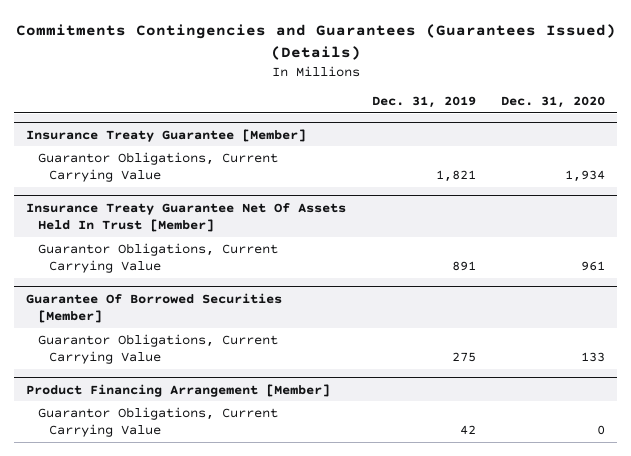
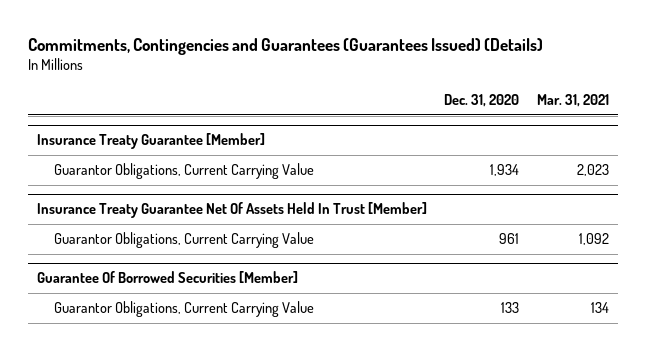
[15,24,616,60] Commitments Contingencies and Guarantees (Guarantees Issued) (Details) -> [27,37,543,55] Commitments, Contingencies and Guarantees (Guarantees Issued) (Details)
[371,96,476,109] Dec. 31, 2019 -> none
none -> [537,94,610,108] Mar. 31, 2021
[26,383,331,397] Product Financing Arrangement [Member] -> none
[37,406,278,438] Guarantor Obligations, Current Carrying Value -> none

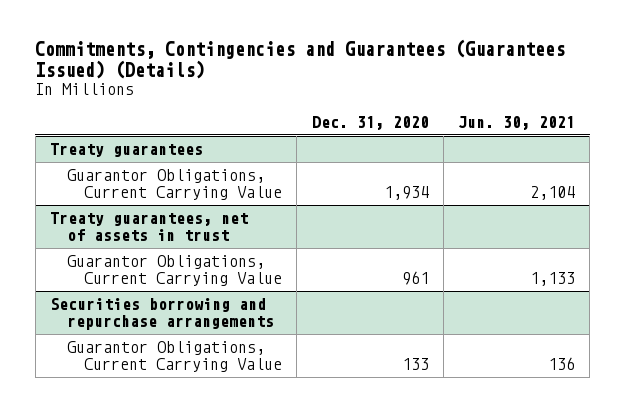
[537,94,610,108] Mar. 31, 2021 -> none
none -> [457,115,575,130] Jun. 30, 2021
[36,133,265,150] Insurance Treaty Guarantee [Member] -> [49,143,203,158] Treaty guarantees
[36,202,427,219] Insurance Treaty Guarantee Net Of Assets Held In Trust [Member] -> [49,212,248,242] Treaty guarantees, net of assets in trust
[36,271,298,284] Guarantee Of Borrowed Securities [Member] -> [49,298,274,331] Securities borrowing and repurchase arrangements

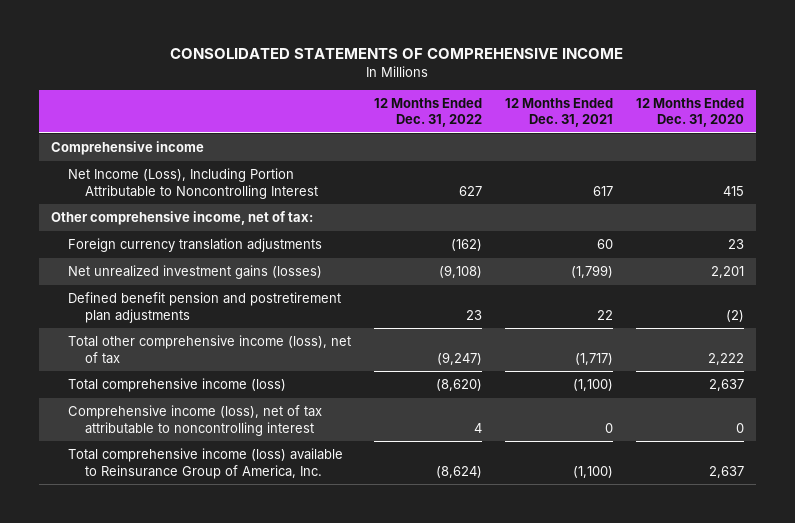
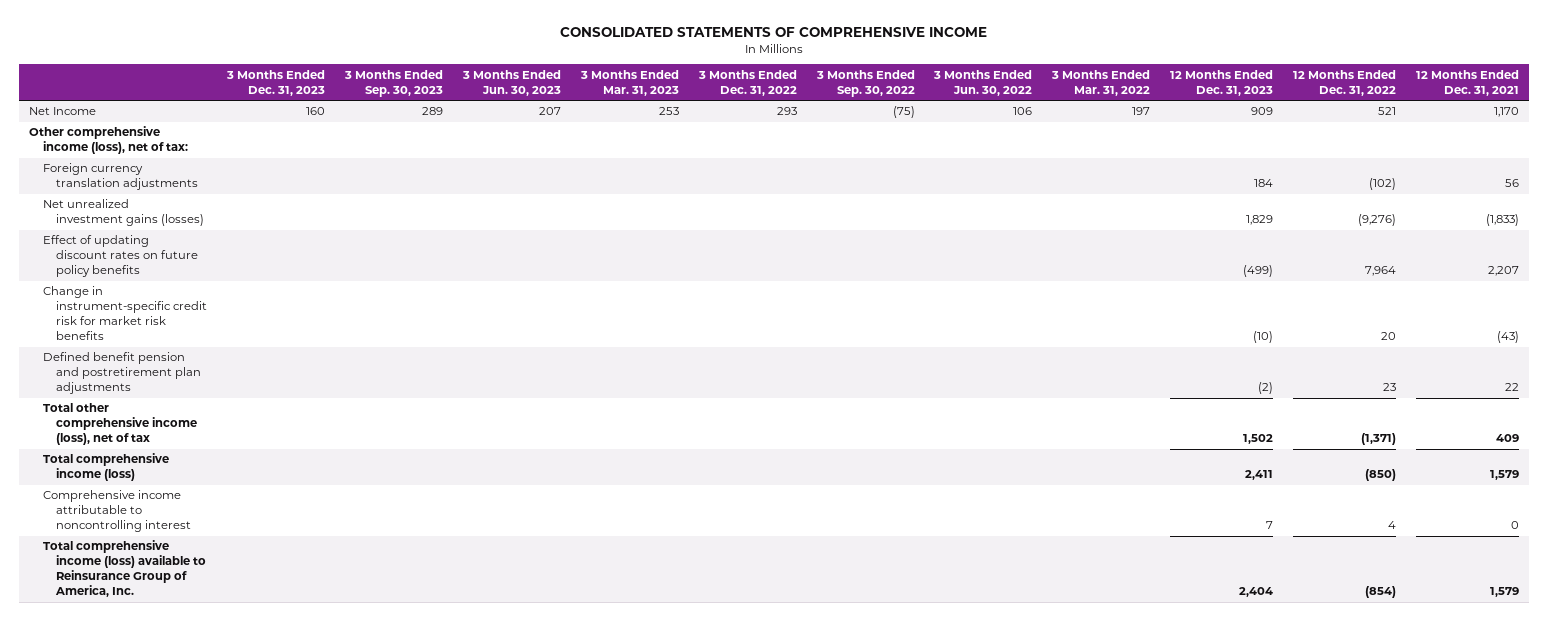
[636,97,745,128] 12 Months Ended Dec. 31, 2020 -> none
none -> [226,69,326,96] 3 Months Ended Dec. 31, 2023
none -> [344,69,444,97] 3 Months Ended Sep. 30, 2023
none -> [462,69,562,96] 3 Months Ended Jun. 30, 2023
none -> [579,69,679,96] 3 Months Ended Mar. 31, 2023
none -> [697,69,797,96] 3 Months Ended Dec. 31, 2022
none -> [815,69,915,97] 3 Months Ended Sep. 30, 2022
none -> [933,69,1033,96] 3 Months Ended Jun. 30, 2022
none -> [1051,69,1151,96] 3 Months Ended Mar. 31, 2022
none -> [1170,69,1274,96] 12 Months Ended Dec. 31, 2023
[50,140,204,155] Comprehensive income -> none
[67,167,318,199] Net Income (Loss), Including Portion Attributable to Noncontrolling Interest -> [29,107,97,116] Net Income
[458,185,482,196] 627 -> [1377,107,1396,116] 521
[592,185,613,196] 617 -> [1493,107,1519,118] 1,170
[50,210,313,225] Other comprehensive income, net of tax: -> [29,126,188,155] Other comprehensive income (loss), net of tax:
[450,238,482,251] (162) -> [1368,178,1396,191] (102)
[596,238,613,249] 60 -> [1504,179,1519,188] 56
[438,264,482,278] (9,108) -> [1357,214,1396,227] (9,276)
[570,264,613,278] (1,799) -> [1485,214,1519,227] (1,833)
none -> [42,235,199,278] Effect of updating discount rates on future policy benefits
none -> [42,286,208,341] Change in instrument-specific credit risk for market risk benefits
[436,351,482,365] (9,247) -> [1360,433,1396,446] (1,371)
[574,352,613,365] (1,717) -> [1495,434,1519,443] 409
[435,378,482,391] (8,620) -> [1364,469,1396,482] (850)
[572,378,613,391] (1,100) -> [1489,470,1519,481] 1,579
[67,404,322,436] Comprehensive income (loss), net of tax attributable to noncontrolling interest -> [42,490,192,533] Comprehensive income attributable to noncontrolling interest
[435,465,482,478] (8,624) -> [1364,586,1396,599] (854)
[572,465,613,478] (1,100) -> [1489,587,1519,598] 1,579

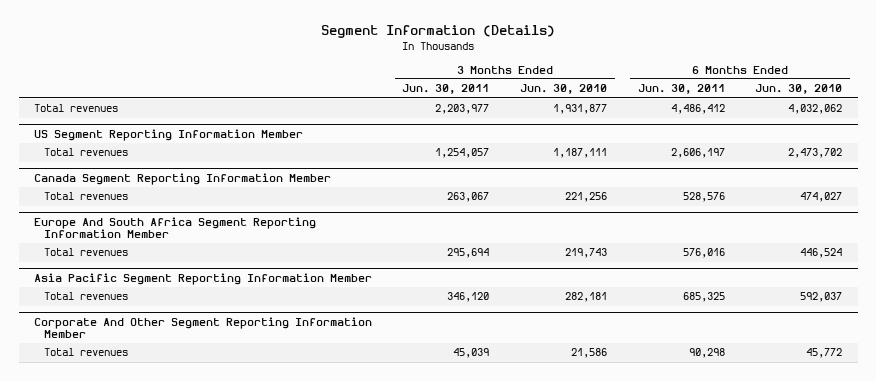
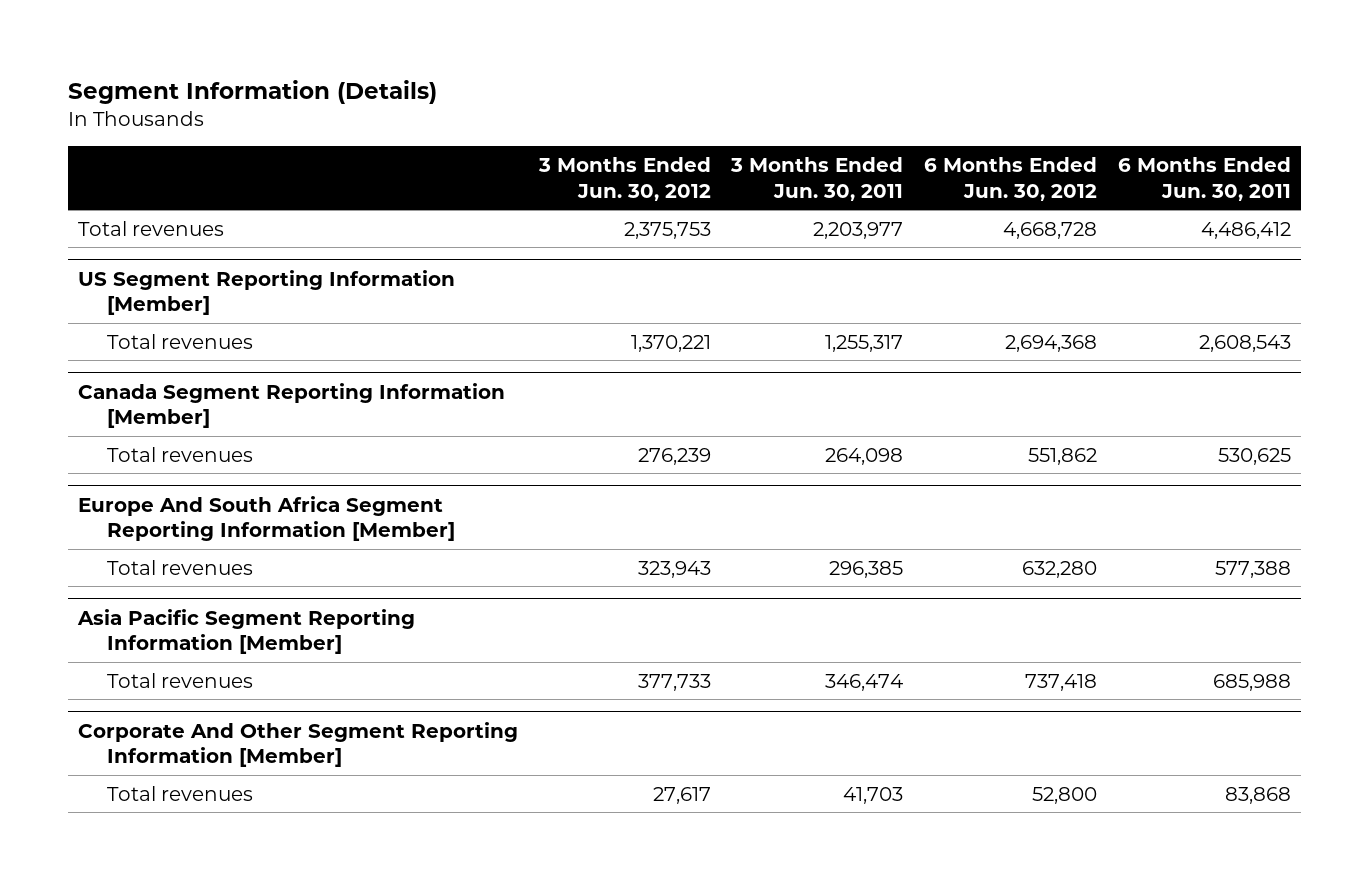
[520,84,608,95] Jun. 30, 2010 -> none
[755,84,843,95] Jun. 30, 2010 -> none
none -> [537,156,711,201] 3 Months Ended Jun. 30, 2012
none -> [924,156,1098,201] 6 Months Ended Jun. 30, 2012
[33,128,303,141] US Segment Reporting Information Member -> [77,269,455,316] US Segment Reporting Information [Member]
[435,148,490,159] 1,254,057 -> [825,334,904,352] 1,255,317
[670,148,725,159] 2,606,197 -> [1199,334,1292,352] 2,608,543
[33,172,331,185] Canada Segment Reporting Information Member -> [77,382,505,429] Canada Segment Reporting Information [Member]
[447,192,490,203] 263,067 -> [825,447,904,465] 264,098
[682,192,725,203] 528,576 -> [1218,447,1292,465] 530,625
[33,216,316,239] Europe And South Africa Segment Reporting Information Member -> [77,495,456,542] Europe And South Africa Segment Reporting Information [Member]
[447,248,490,259] 295,694 -> [829,560,904,578] 296,385
[682,248,725,259] 576,016 -> [1215,560,1292,578] 577,388
[33,272,372,285] Asia Pacific Segment Reporting Information Member -> [76,608,415,655] Asia Pacific Segment Reporting Information [Member]
[447,292,490,303] 346,120 -> [825,673,904,691] 346,474
[682,292,725,303] 685,325 -> [1213,673,1292,691] 685,988
[33,316,372,339] Corporate And Other Segment Reporting Information Member -> [77,721,518,768] Corporate And Other Segment Reporting Information [Member]
[453,348,490,359] 45,039 -> [843,786,904,804] 41,703
[688,348,725,359] 90,298 -> [1225,786,1292,804] 83,868

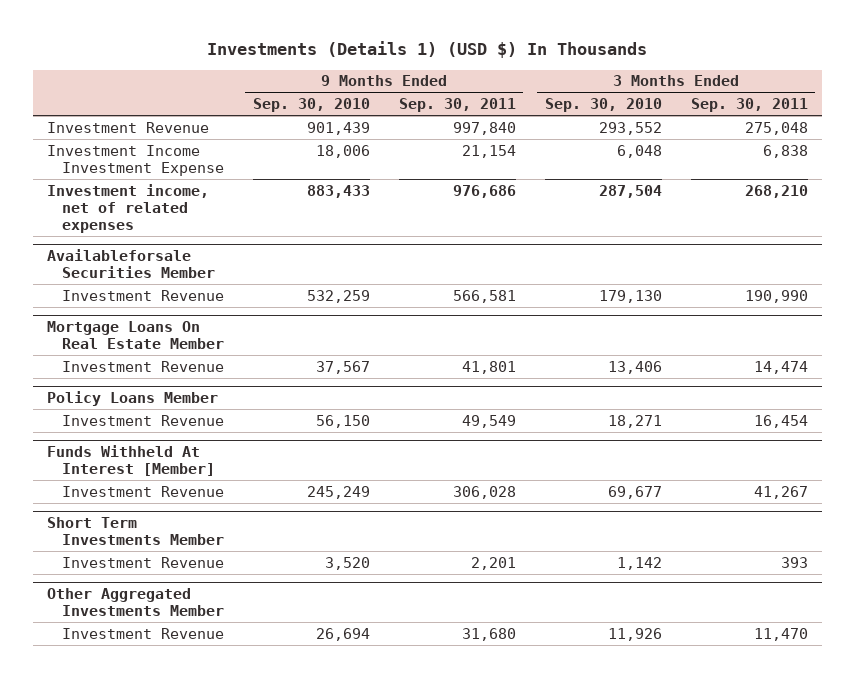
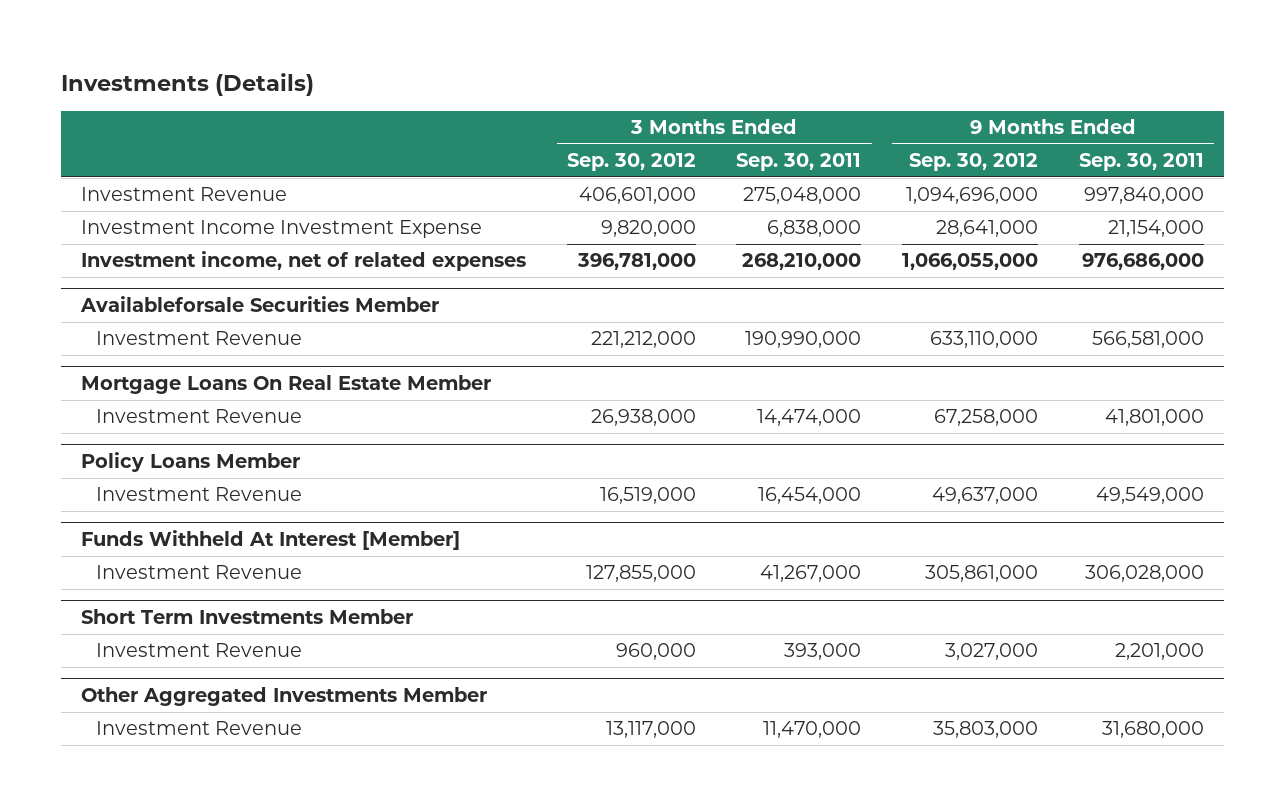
[207,41,648,59] Investments (Details 1) (USD $) In Thousands -> [60,73,314,97] Investments (Details)
[252,98,370,113] Sep. 30, 2010 -> none
[544,98,662,113] Sep. 30, 2010 -> none
none -> [566,153,696,172] Sep. 30, 2012
none -> [909,153,1039,172] Sep. 30, 2012
[452,121,516,135] 997,840 -> [1083,187,1204,205] 997,840,000
[744,121,808,135] 275,048 -> [743,187,862,205] 275,048,000
[461,144,516,158] 21,154 -> [1107,220,1204,238] 21,154,000
[762,144,808,158] 6,838 -> [767,220,862,238] 6,838,000
[452,184,516,198] 976,686 -> [1081,253,1204,271] 976,686,000
[744,184,808,198] 268,210 -> [742,253,862,271] 268,210,000
[452,289,516,303] 566,581 -> [1091,331,1204,349] 566,581,000
[744,289,808,303] 190,990 -> [745,331,862,349] 190,990,000
[461,360,516,374] 41,801 -> [1104,409,1204,427] 41,801,000
[753,360,808,374] 14,474 -> [757,409,862,427] 14,474,000
[461,414,516,428] 49,549 -> [1095,487,1204,505] 49,549,000
[753,414,808,428] 16,454 -> [758,487,862,505] 16,454,000
[452,485,516,499] 306,028 -> [1084,565,1204,583] 306,028,000
[753,485,808,499] 41,267 -> [760,565,862,583] 41,267,000
[470,556,516,570] 2,201 -> [1114,643,1204,661] 2,201,000
[780,556,808,568] 393 -> [784,643,862,661] 393,000
[461,627,516,641] 31,680 -> [1101,721,1204,739] 31,680,000
[753,627,808,641] 11,470 -> [763,721,862,739] 11,470,000

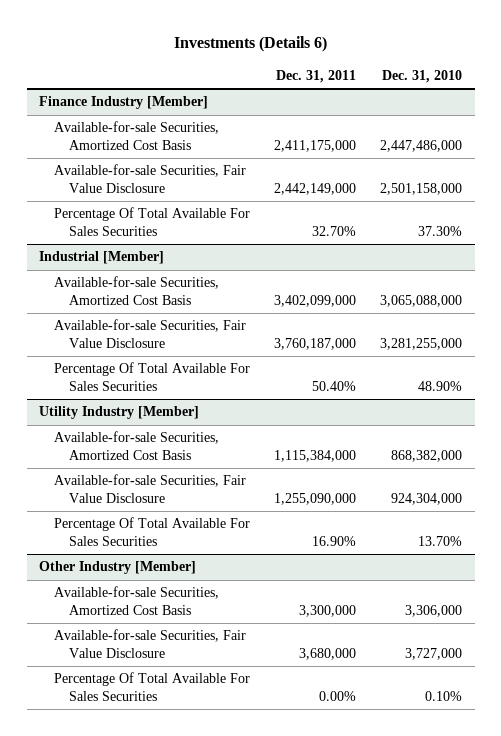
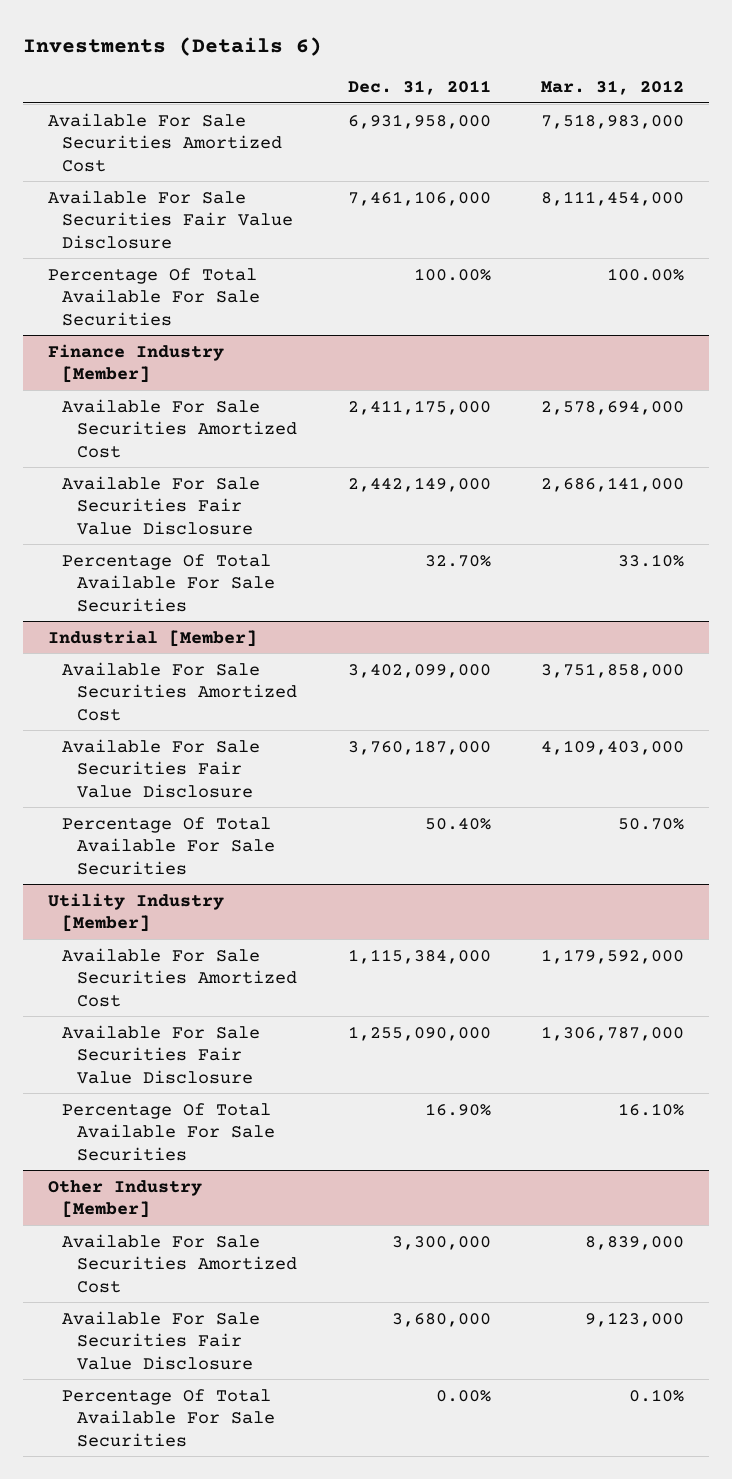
[382,69,463,83] Dec. 31, 2010 -> none
none -> [541,79,685,95] Mar. 31, 2012
none -> [47,112,283,172] Available For Sale Securities Amortized Cost
none -> [47,189,294,249] Available For Sale Securities Fair Value Disclosure
none -> [47,267,261,326] Percentage Of Total Available For Sale Securities
[53,121,219,150] Available-for-sale Securities, Amortized Cost Basis -> [62,398,298,458] Available For Sale Securities Amortized Cost
[53,164,246,193] Available-for-sale Securities, Fair Value Disclosure -> [62,475,261,535] Available For Sale Securities Fair Value Disclosure
[53,207,250,236] Percentage Of Total Available For Sales Securities -> [62,553,276,612] Percentage Of Total Available For Sale Securities
[53,276,219,305] Available-for-sale Securities, Amortized Cost Basis -> [62,661,298,721] Available For Sale Securities Amortized Cost
[53,319,246,348] Available-for-sale Securities, Fair Value Disclosure -> [62,738,261,798] Available For Sale Securities Fair Value Disclosure
[53,362,250,391] Percentage Of Total Available For Sales Securities -> [62,816,276,875] Percentage Of Total Available For Sale Securities
[53,431,219,460] Available-for-sale Securities, Amortized Cost Basis -> [62,947,298,1007] Available For Sale Securities Amortized Cost
[53,474,246,503] Available-for-sale Securities, Fair Value Disclosure -> [62,1024,261,1084] Available For Sale Securities Fair Value Disclosure
[53,517,250,546] Percentage Of Total Available For Sales Securities -> [62,1102,276,1161] Percentage Of Total Available For Sale Securities
[53,586,219,615] Available-for-sale Securities, Amortized Cost Basis -> [62,1233,298,1293] Available For Sale Securities Amortized Cost
[53,629,246,658] Available-for-sale Securities, Fair Value Disclosure -> [62,1310,261,1370] Available For Sale Securities Fair Value Disclosure
[53,672,250,701] Percentage Of Total Available For Sales Securities -> [62,1388,276,1447] Percentage Of Total Available For Sale Securities

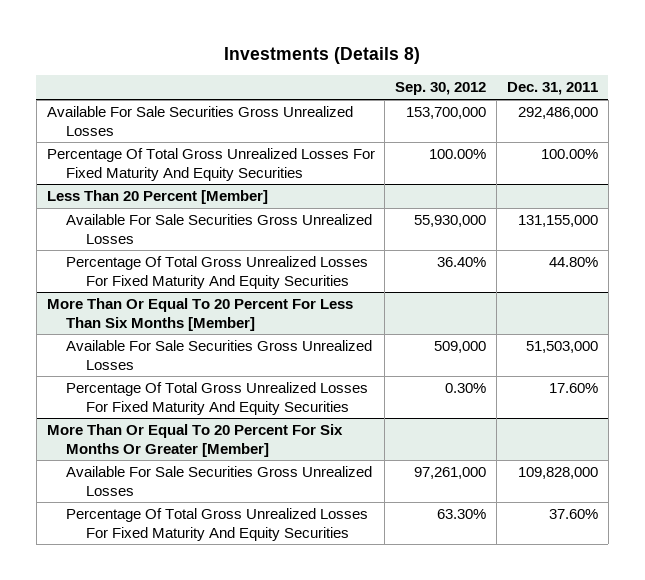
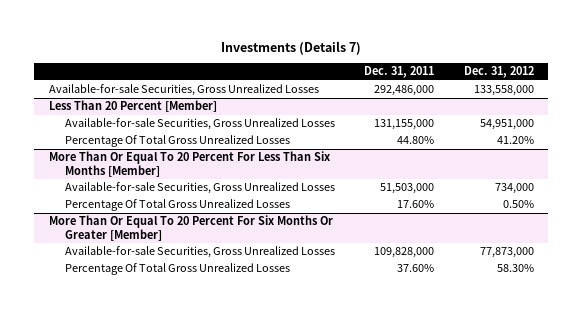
[224,46,421,64] Investments (Details 8) -> [221,40,362,55] Investments (Details 7)
[395,82,487,96] Sep. 30, 2012 -> none
none -> [463,66,534,79] Dec. 31, 2012
[46,148,375,181] Percentage Of Total Gross Unrealized Losses For Fixed Maturity And Equity Securities -> none
[46,106,353,136] Available For Sale Securities Gross Unrealized Losses -> [49,84,320,97] Available-for-sale Securities, Gross Unrealized Losses
[66,214,373,244] Available For Sale Securities Gross Unrealized Losses -> [64,118,335,131] Available-for-sale Securities, Gross Unrealized Losses
[66,256,369,289] Percentage Of Total Gross Unrealized Losses For Fixed Maturity And Equity Securities -> [64,135,290,148] Percentage Of Total Gross Unrealized Losses
[66,340,373,370] Available For Sale Securities Gross Unrealized Losses -> [64,182,335,195] Available-for-sale Securities, Gross Unrealized Losses
[66,382,369,415] Percentage Of Total Gross Unrealized Losses For Fixed Maturity And Equity Securities -> [64,199,290,212] Percentage Of Total Gross Unrealized Losses
[66,466,373,496] Available For Sale Securities Gross Unrealized Losses -> [64,246,335,259] Available-for-sale Securities, Gross Unrealized Losses
[66,508,369,541] Percentage Of Total Gross Unrealized Losses For Fixed Maturity And Equity Securities -> [64,263,290,276] Percentage Of Total Gross Unrealized Losses

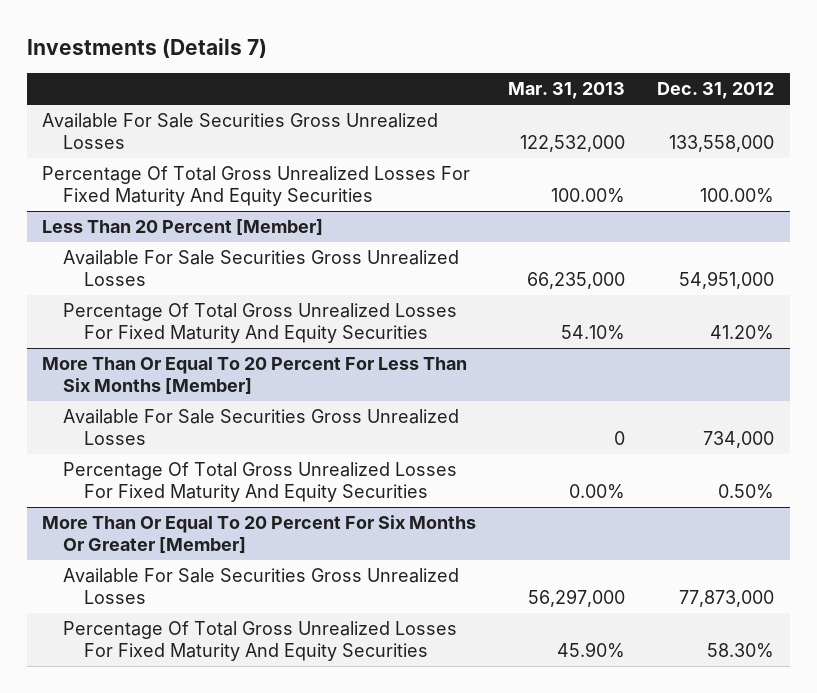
[364,66,435,79] Dec. 31, 2011 -> none
none -> [508,82,626,100] Mar. 31, 2013
[49,84,320,97] Available-for-sale Securities, Gross Unrealized Losses -> [42,113,439,150] Available For Sale Securities Gross Unrealized Losses
none -> [42,166,471,207] Percentage Of Total Gross Unrealized Losses For Fixed Maturity And Equity Securities
[64,118,335,131] Available-for-sale Securities, Gross Unrealized Losses -> [63,250,460,287] Available For Sale Securities Gross Unrealized Losses
[64,135,290,148] Percentage Of Total Gross Unrealized Losses -> [63,303,458,344] Percentage Of Total Gross Unrealized Losses For Fixed Maturity And Equity Securities
[64,182,335,195] Available-for-sale Securities, Gross Unrealized Losses -> [63,409,460,446] Available For Sale Securities Gross Unrealized Losses
[64,199,290,212] Percentage Of Total Gross Unrealized Losses -> [63,462,458,503] Percentage Of Total Gross Unrealized Losses For Fixed Maturity And Equity Securities
[64,246,335,259] Available-for-sale Securities, Gross Unrealized Losses -> [63,568,460,605] Available For Sale Securities Gross Unrealized Losses
[64,263,290,276] Percentage Of Total Gross Unrealized Losses -> [63,621,458,662] Percentage Of Total Gross Unrealized Losses For Fixed Maturity And Equity Securities

